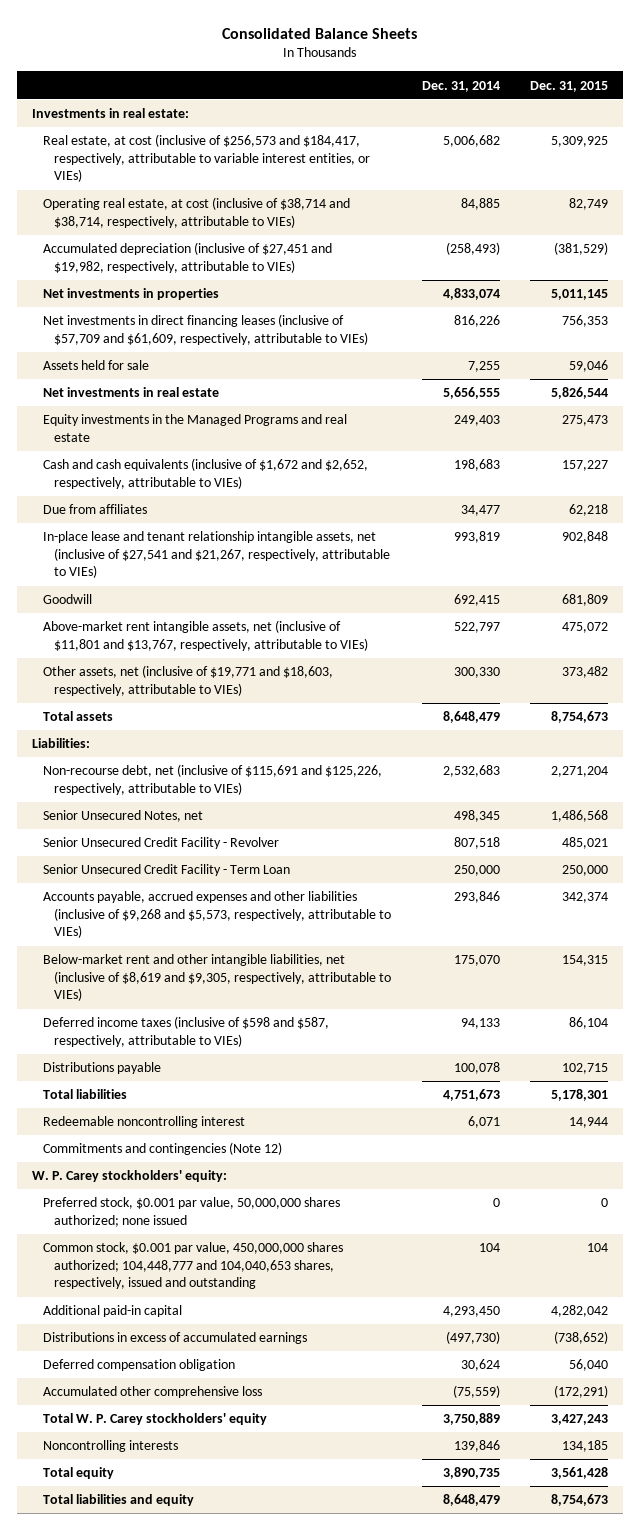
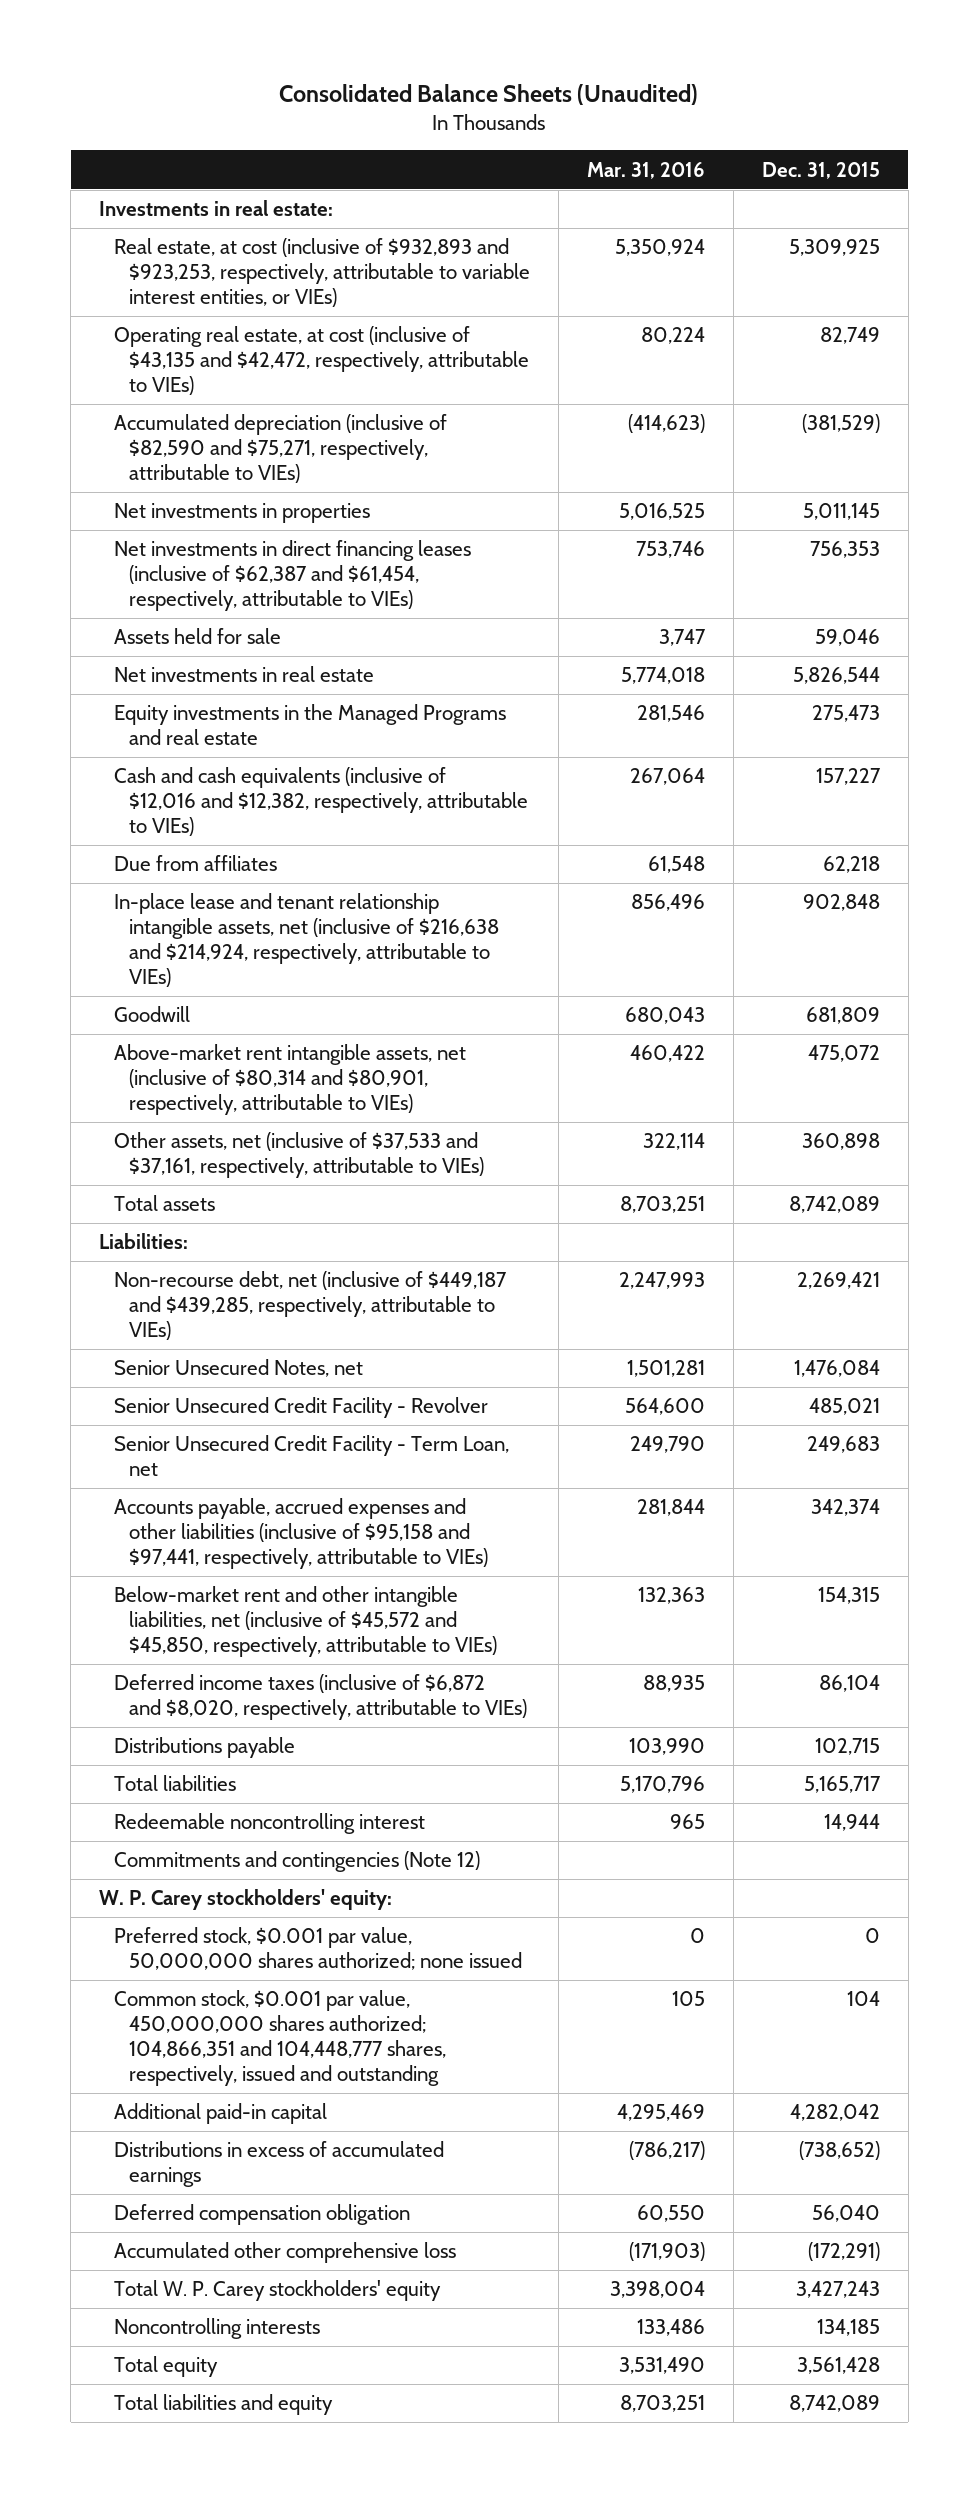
[221,27,417,39] Consolidated Balance Sheets -> [279,84,699,106] Consolidated Balance Sheets (Unaudited)
[421,80,500,92] Dec. 31, 2014 -> none
none -> [587,161,706,179] Mar. 31, 2016
[43,134,371,183] Real estate, at cost (inclusive of $256,573 and $184,417, respectively, attributable to variable interest entities, or VIEs) -> [114,238,531,307] Real estate, at cost (inclusive of $932,893 and $923,253, respectively, attributable to variable interest entities, or VIEs)
[43,197,351,228] Operating real estate, at cost (inclusive of $38,714 and $38,714, respectively, attributable to VIEs) -> [114,326,530,395] Operating real estate, at cost (inclusive of $43,135 and $42,472, respectively, attributable to VIEs)
[43,242,333,273] Accumulated depreciation (inclusive of $27,451 and $19,982, respectively, attributable to VIEs) -> [114,414,448,483] Accumulated depreciation (inclusive of $82,590 and $75,271, respectively, attributable to VIEs)
[43,314,369,345] Net investments in direct financing leases (inclusive of $57,709 and $61,609, respectively, attributable to VIEs) -> [114,540,472,611] Net investments in direct financing leases (inclusive of $62,387 and $61,454, respectively, attributable to VIEs)
[43,458,369,489] Cash and cash equivalents (inclusive of $1,672 and $2,652, respectively, attributable to VIEs) -> [114,767,529,836] Cash and cash equivalents (inclusive of $12,016 and $12,382, respectively, attributable to VIEs)
[43,531,391,579] In-place lease and tenant relationship intangible assets, net (inclusive of $27,541 and $21,267, respectively, attributable to VIEs) -> [114,893,500,987] In-place lease and tenant relationship intangible assets, net (inclusive of $216,638 and $214,924, respectively, attributable to VIEs)
[43,620,369,651] Above-market rent intangible assets, net (inclusive of $11,801 and $13,767, respectively, attributable to VIEs) -> [114,1044,467,1115] Above-market rent intangible assets, net (inclusive of $80,314 and $80,901, respectively, attributable to VIEs)
[43,665,334,696] Other assets, net (inclusive of $19,771 and $18,603, respectively, attributable to VIEs) -> [114,1132,485,1179] Other assets, net (inclusive of $37,533 and $37,161, respectively, attributable to VIEs)
[561,666,608,679] 373,482 -> [801,1133,880,1151] 360,898
[550,711,608,724] 8,754,673 -> [788,1196,880,1214] 8,742,089
[43,764,383,795] Non-recourse debt, net (inclusive of $115,691 and $125,226, respectively, attributable to VIEs) -> [114,1271,508,1340] Non-recourse debt, net (inclusive of $449,187 and $439,285, respectively, attributable to VIEs)
[550,766,608,778] 2,271,204 -> [796,1272,880,1290] 2,269,421
[550,810,608,823] 1,486,568 -> [793,1360,880,1378] 1,476,084
[43,864,291,877] Senior Unsecured Credit Facility - Term Loan -> [114,1435,510,1477] Senior Unsecured Credit Facility - Term Loan, net
[561,865,608,877] 250,000 -> [806,1436,880,1454] 249,683
[43,891,392,939] Accounts payable, accrued expenses and other liabilities (inclusive of $9,268 and $5,573, respectively, attributable to VIEs) -> [114,1498,489,1569] Accounts payable, accrued expenses and other liabilities (inclusive of $95,158 and $97,441, respectively, attributable to VIEs)
[43,954,392,1002] Below-market rent and other intangible liabilities, net (inclusive of $8,619 and $9,305, respectively, attributable to VIEs) -> [114,1586,498,1657] Below-market rent and other intangible liabilities, net (inclusive of $45,572 and $45,850, respectively, attributable to VIEs)
[43,1016,330,1047] Deferred income taxes (inclusive of $598 and $587, respectively, attributable to VIEs) -> [114,1674,528,1721] Deferred income taxes (inclusive of $6,872 and $8,020, respectively, attributable to VIEs)
[550,1089,608,1102] 5,178,301 -> [803,1776,881,1794] 5,165,717
[43,1242,344,1290] Common stock, $0.001 par value, 450,000,000 shares authorized; 104,448,777 and 104,040,653 shares, respectively, issued and outstanding -> [114,1990,447,2086] Common stock, $0.001 par value, 450,000,000 shares authorized; 104,866,351 and 104,448,777 shares, respectively, issued and outstanding
[550,1494,608,1507] 8,754,673 -> [788,2395,880,2413] 8,742,089

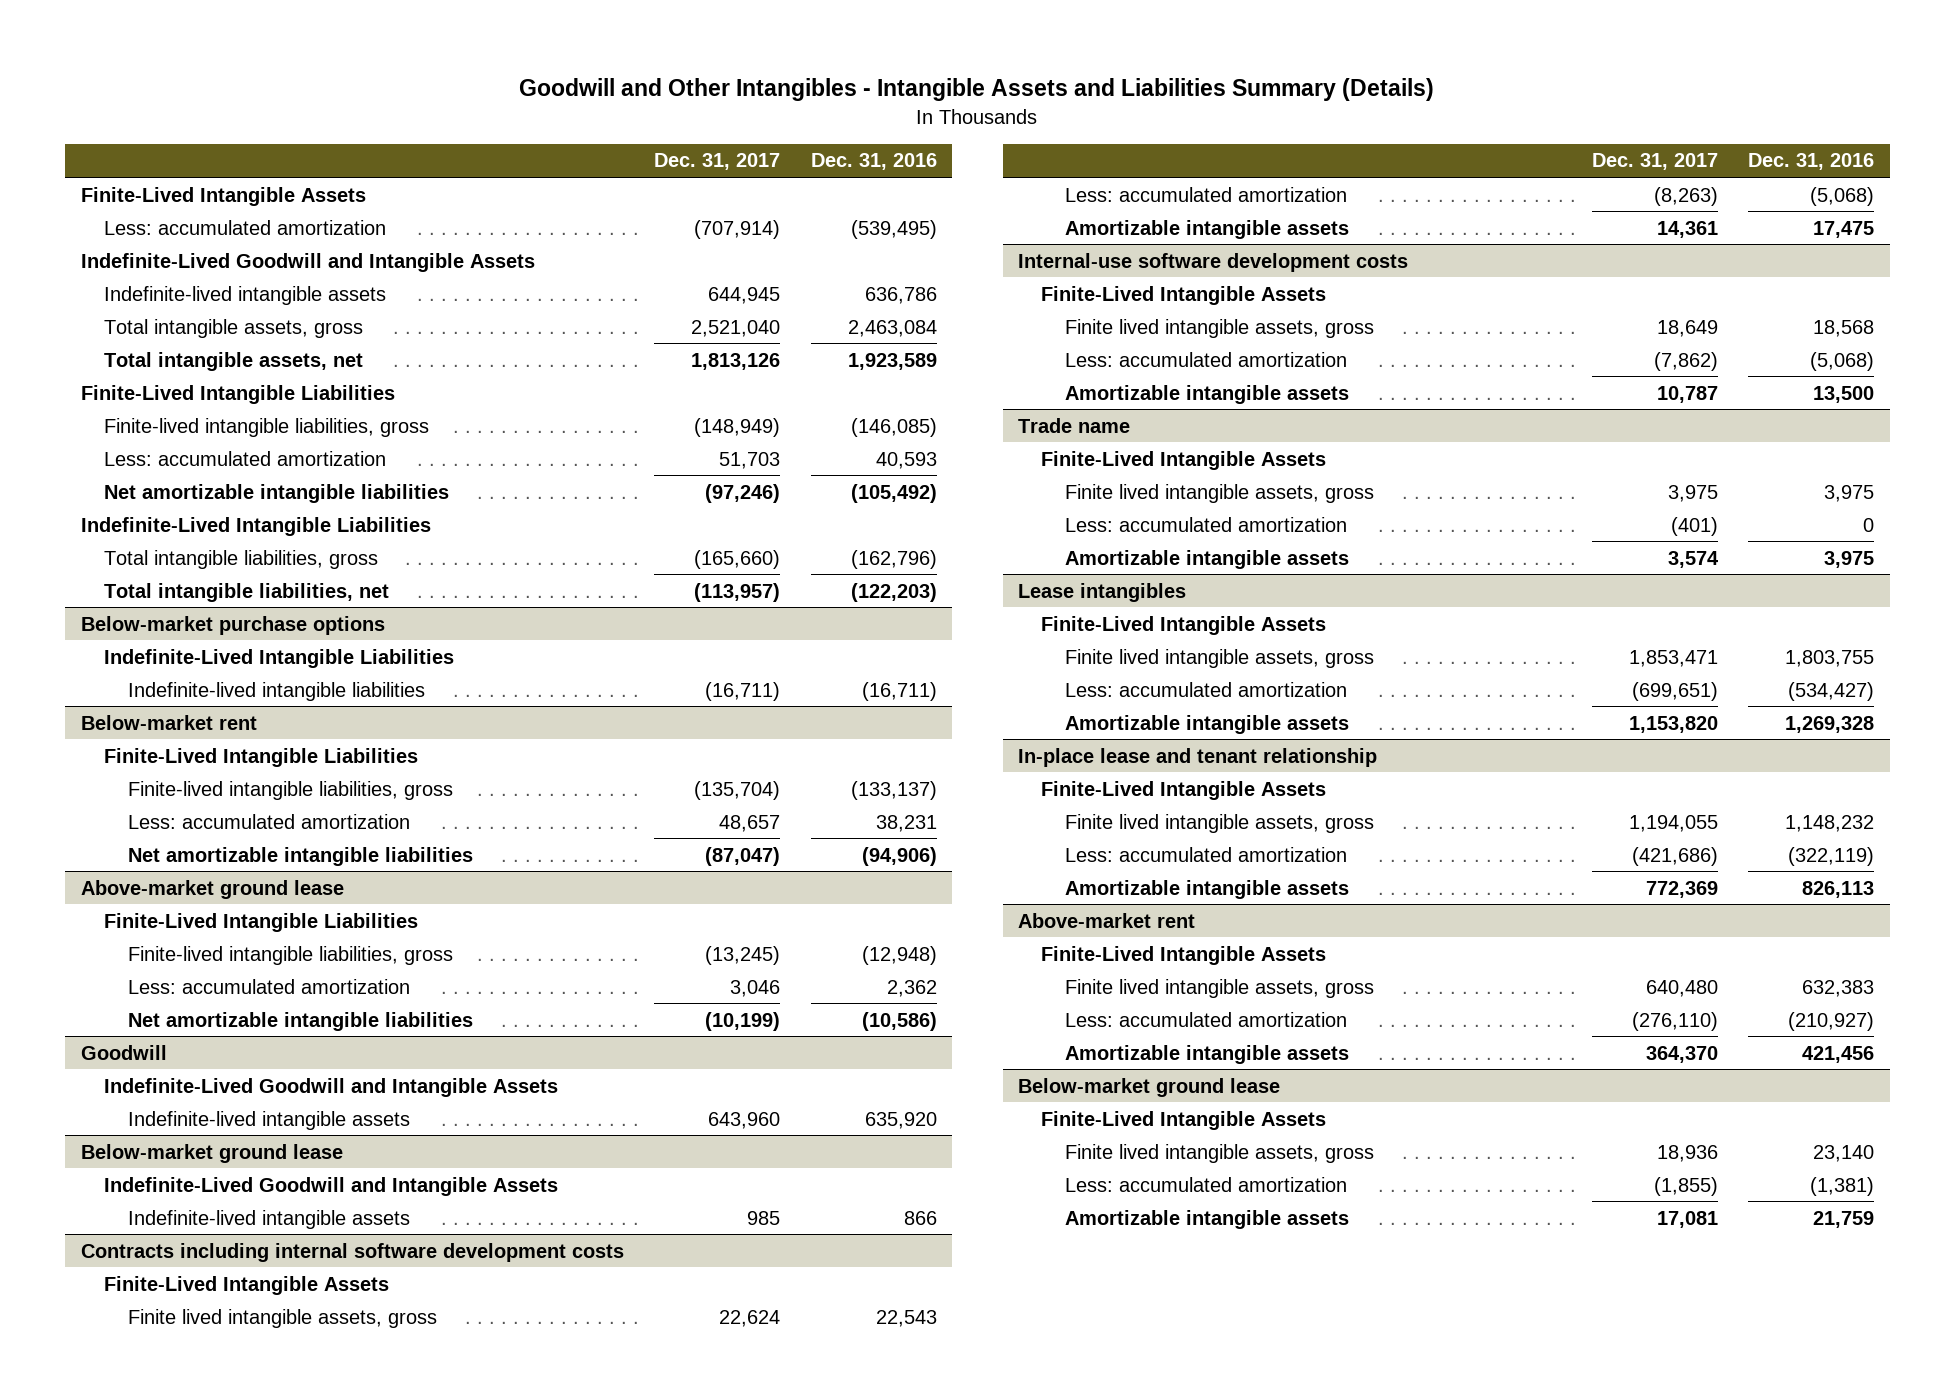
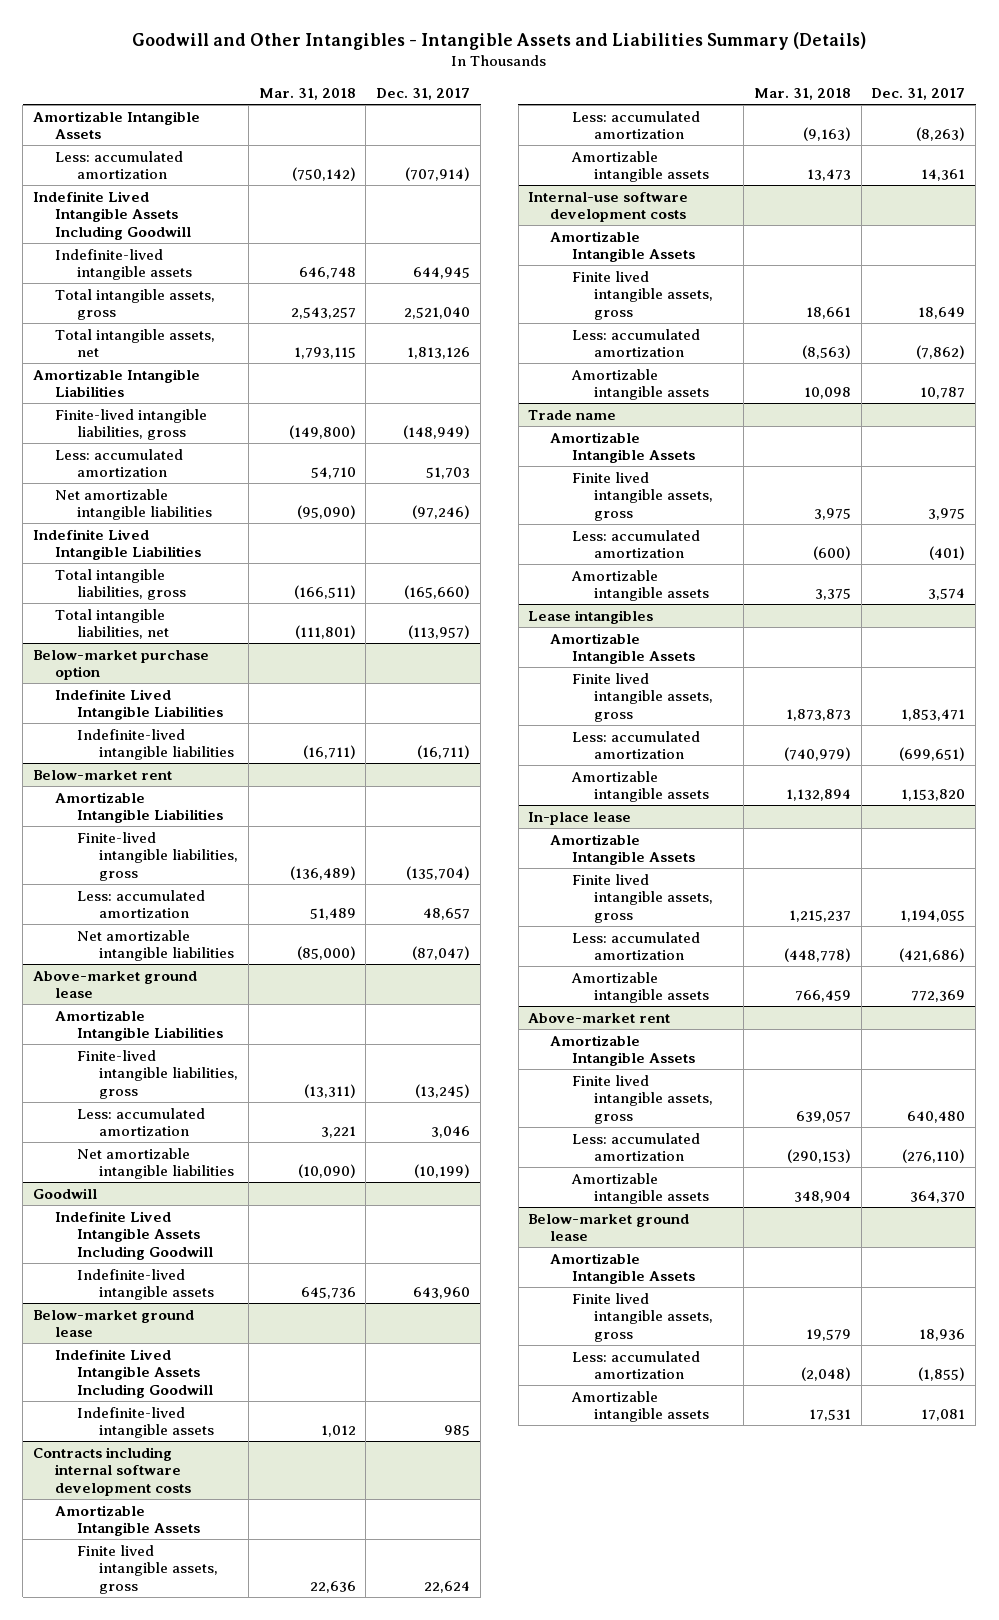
[811,153,938,171] Dec. 31, 2016 -> none
none -> [258,87,356,100] Mar. 31, 2018
[80,186,366,206] Finite-Lived Intangible Assets -> [33,110,201,140] Amortizable Intangible Assets
[80,252,535,272] Indefinite-Lived Goodwill and Intangible Assets -> [33,190,192,240] Indefinite Lived Intangible Assets Including Goodwill
[80,384,395,404] Finite-Lived Intangible Liabilities -> [33,368,201,398] Amortizable Intangible Liabilities
[80,516,431,536] Indefinite-Lived Intangible Liabilities -> [33,528,202,561] Indefinite Lived Intangible Liabilities
[80,615,385,635] Below-market purchase options -> [33,649,210,681] Below-market purchase option
[104,648,455,668] Indefinite-Lived Intangible Liabilities -> [55,688,223,721] Indefinite Lived Intangible Liabilities
[104,747,419,767] Finite-Lived Intangible Liabilities -> [55,791,223,824] Amortizable Intangible Liabilities
[104,912,419,932] Finite-Lived Intangible Liabilities -> [55,1009,223,1042] Amortizable Intangible Liabilities
[104,1077,559,1097] Indefinite-Lived Goodwill and Intangible Assets -> [55,1210,213,1260] Indefinite Lived Intangible Assets Including Goodwill
[104,1176,559,1196] Indefinite-Lived Goodwill and Intangible Assets -> [55,1348,213,1398] Indefinite Lived Intangible Assets Including Goodwill
[104,1275,390,1295] Finite-Lived Intangible Assets -> [55,1504,200,1537] Amortizable Intangible Assets
[1041,285,1327,305] Finite-Lived Intangible Assets -> [550,230,696,263] Amortizable Intangible Assets
[1041,450,1327,470] Finite-Lived Intangible Assets -> [550,431,696,464] Amortizable Intangible Assets
[1041,615,1327,635] Finite-Lived Intangible Assets -> [550,632,696,665] Amortizable Intangible Assets
[1017,747,1377,767] In-place lease and tenant relationship -> [528,811,632,825] In-place lease
[1041,780,1327,800] Finite-Lived Intangible Assets -> [550,833,696,866] Amortizable Intangible Assets
[1041,945,1327,965] Finite-Lived Intangible Assets -> [550,1034,696,1067] Amortizable Intangible Assets
[1041,1110,1327,1130] Finite-Lived Intangible Assets -> [550,1252,696,1285] Amortizable Intangible Assets

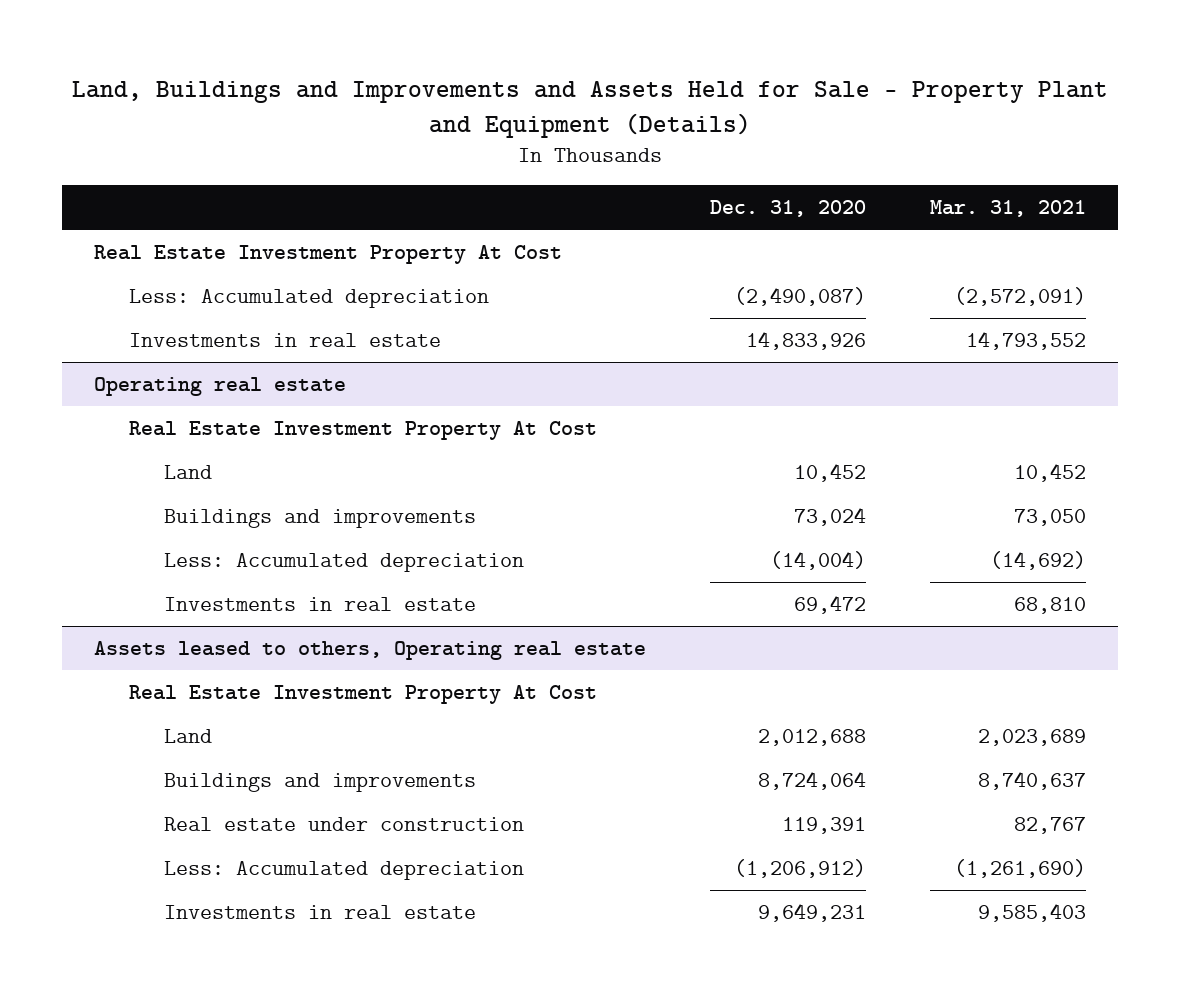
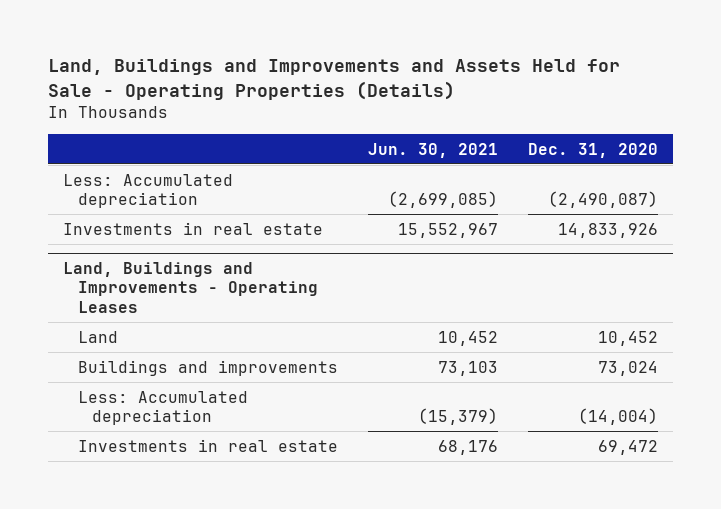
[71,80,1108,138] Land, Buildings and Improvements and Assets Held for Sale - Property Plant and Equipment (Details) -> [47,59,620,100] Land, Buildings and Improvements and Assets Held for Sale - Operating Properties (Details)
[929,200,1086,218] Mar. 31, 2021 -> none
none -> [367,142,498,158] Jun. 30, 2021
[93,245,562,265] Real Estate Investment Property At Cost -> none
[128,421,597,441] Real Estate Investment Property At Cost -> none
[93,377,346,397] Operating real estate -> [62,262,318,313] Land, Buildings and Improvements - Operating Leases
[93,641,646,661] Assets leased to others, Operating real estate -> none
[128,685,597,705] Real Estate Investment Property At Cost -> none
[163,729,212,744] Land -> none
[163,773,476,793] Buildings and improvements -> none
[163,817,524,832] Real estate under construction -> none
[163,861,524,881] Less: Accumulated depreciation -> none
[163,905,476,920] Investments in real estate -> none

